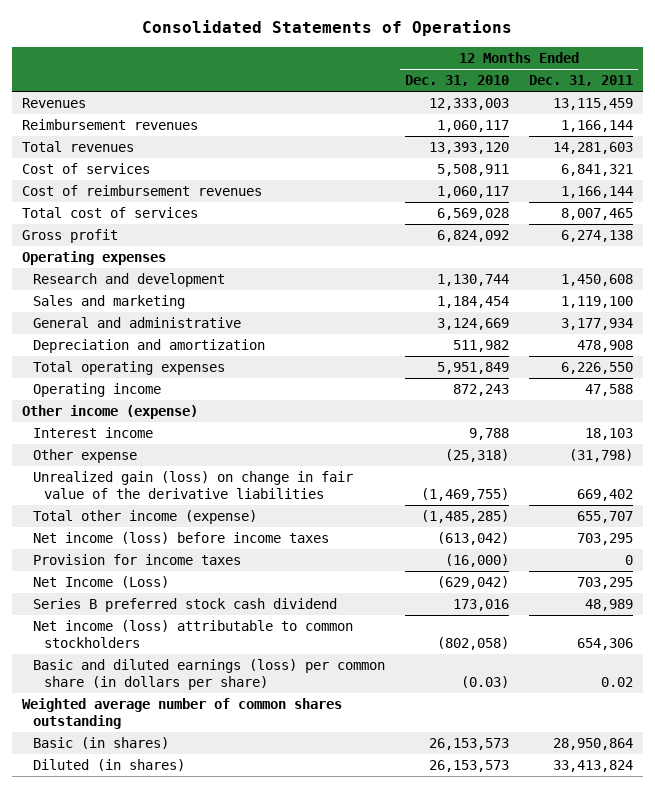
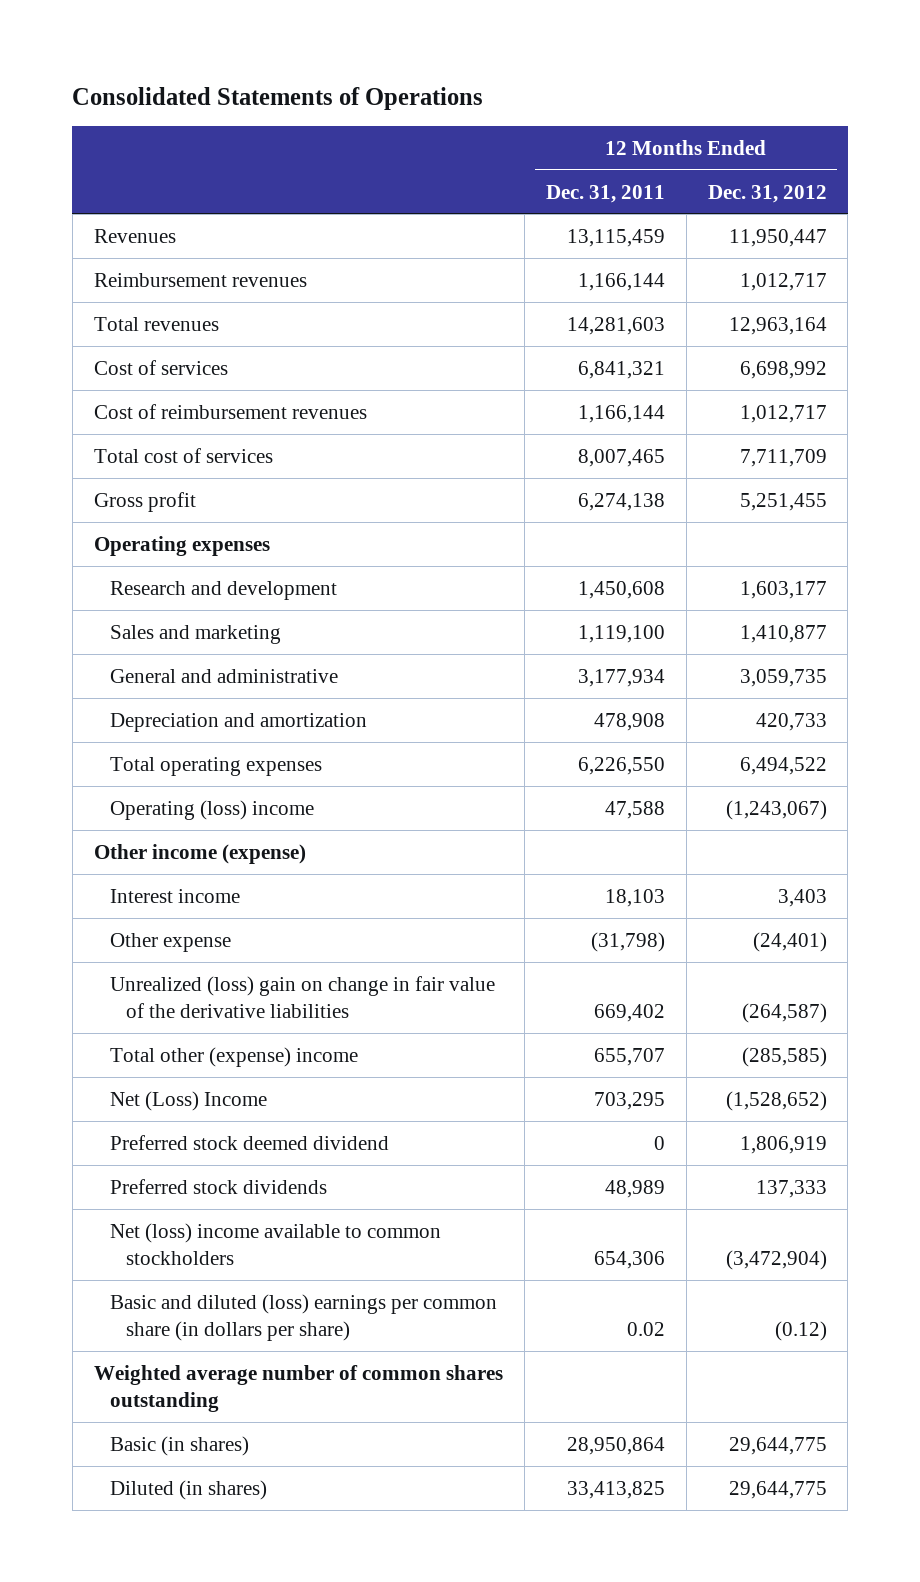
[405,75,510,87] Dec. 31, 2010 -> none
none -> [707,184,827,203] Dec. 31, 2012
[33,383,162,398] Operating income -> [109,799,314,820] Operating (loss) income
[33,532,330,545] Net income (loss) before income taxes -> none
[33,554,242,566] Provision for income taxes -> none
[33,471,354,499] Unrealized gain (loss) on change in fair value of the derivative liabilities -> [109,975,495,1018] Unrealized (loss) gain on change in fair value of the derivative liabilities
[33,510,258,525] Total other income (expense) -> [109,1046,358,1067] Total other (expense) income
[33,576,170,589] Net Income (Loss) -> [109,1090,267,1111] Net (Loss) Income
none -> [109,1134,389,1150] Preferred stock deemed dividend
[33,598,338,613] Series B preferred stock cash dividend -> [109,1178,327,1194] Preferred stock dividends
[33,620,354,648] Net income (loss) attributable to common stockholders -> [109,1222,441,1265] Net (loss) income available to common stockholders
[33,659,386,690] Basic and diluted earnings (loss) per common share (in dollars per share) -> [109,1293,497,1341] Basic and diluted (loss) earnings per common share (in dollars per share)
[553,760,634,773] 33,413,824 -> [566,1480,665,1499] 33,413,825

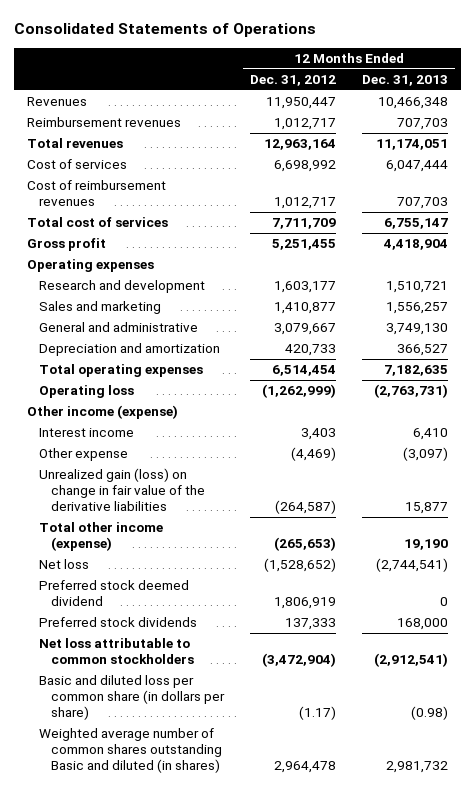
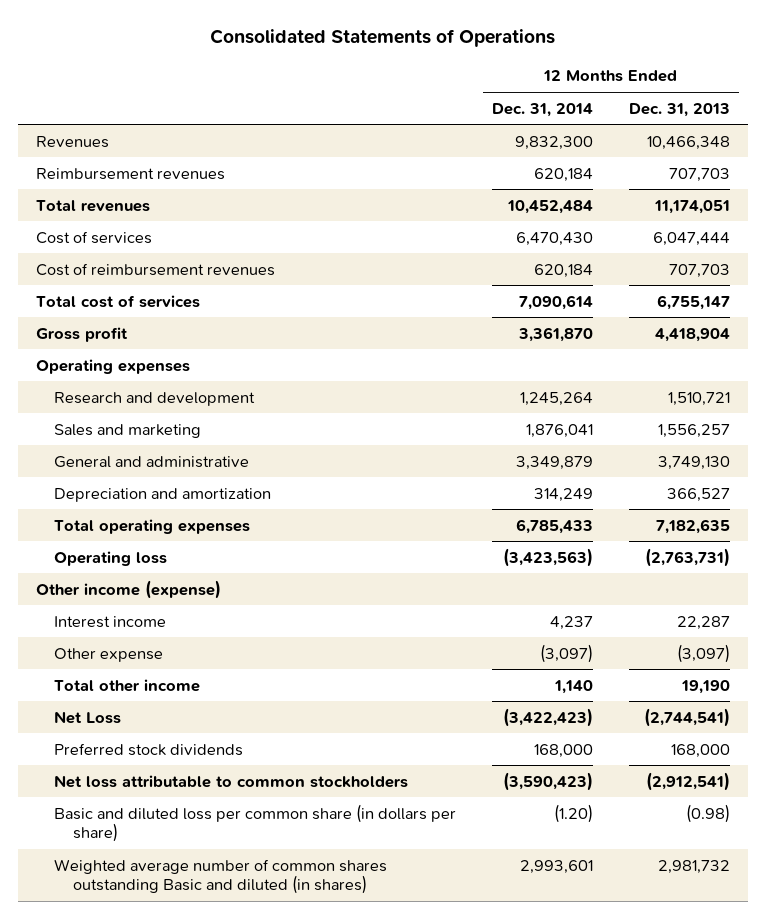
[249,74,336,86] Dec. 31, 2012 -> none
none -> [492,102,594,117] Dec. 31, 2014
[413,428,449,441] 6,410 -> [676,615,730,630] 22,287
[38,468,205,512] Unrealized gain (loss) on change in fair value of the derivative liabilities -> none
[38,580,189,607] Preferred stock deemed dividend -> none
[38,522,163,552] Total other income (expense) -> [54,678,201,692] Total other income
[38,559,89,570] Net loss -> [54,710,122,724] Net Loss

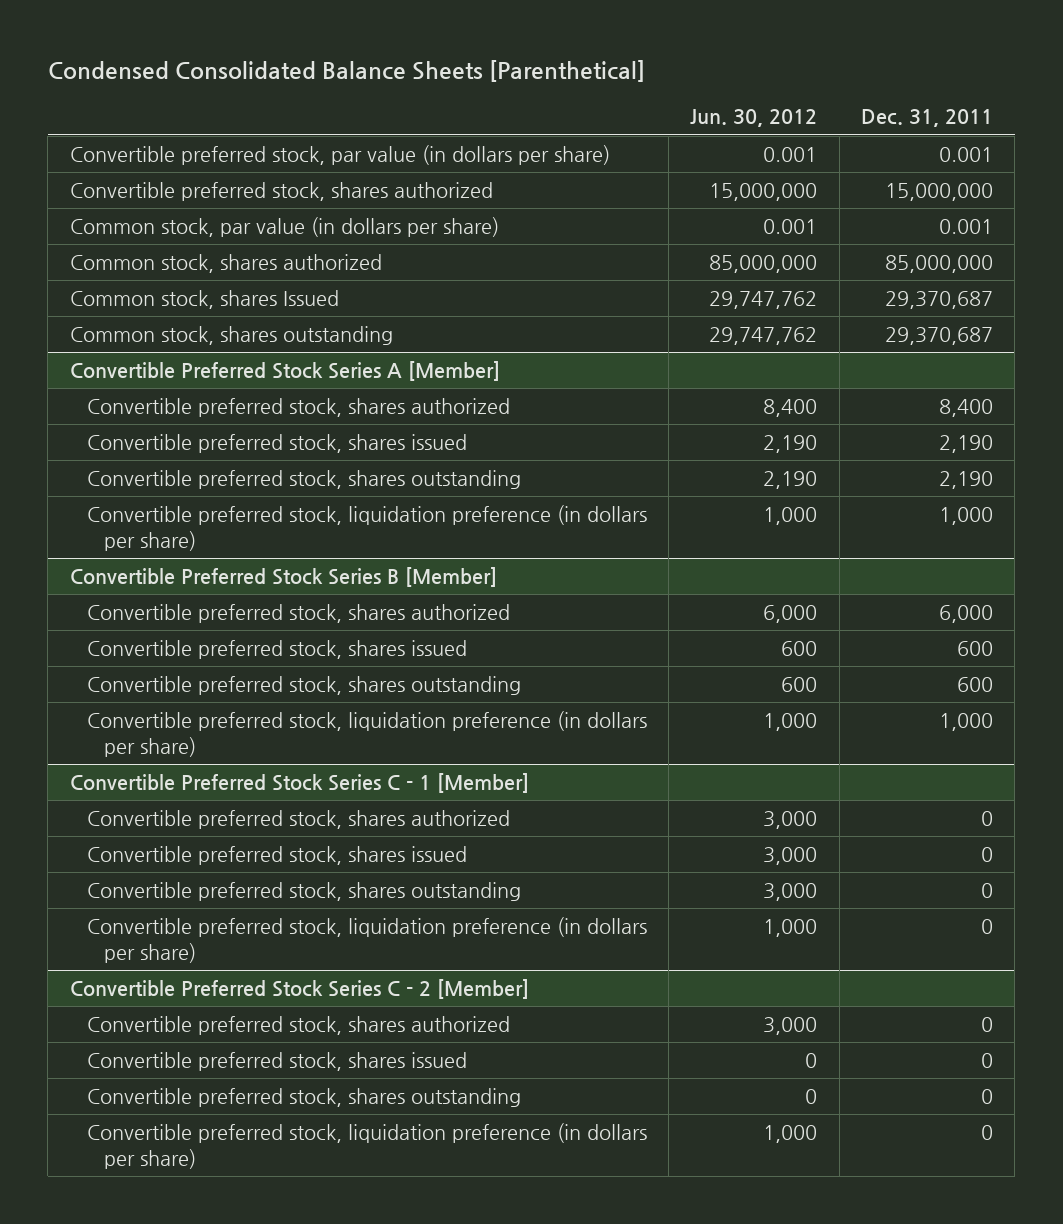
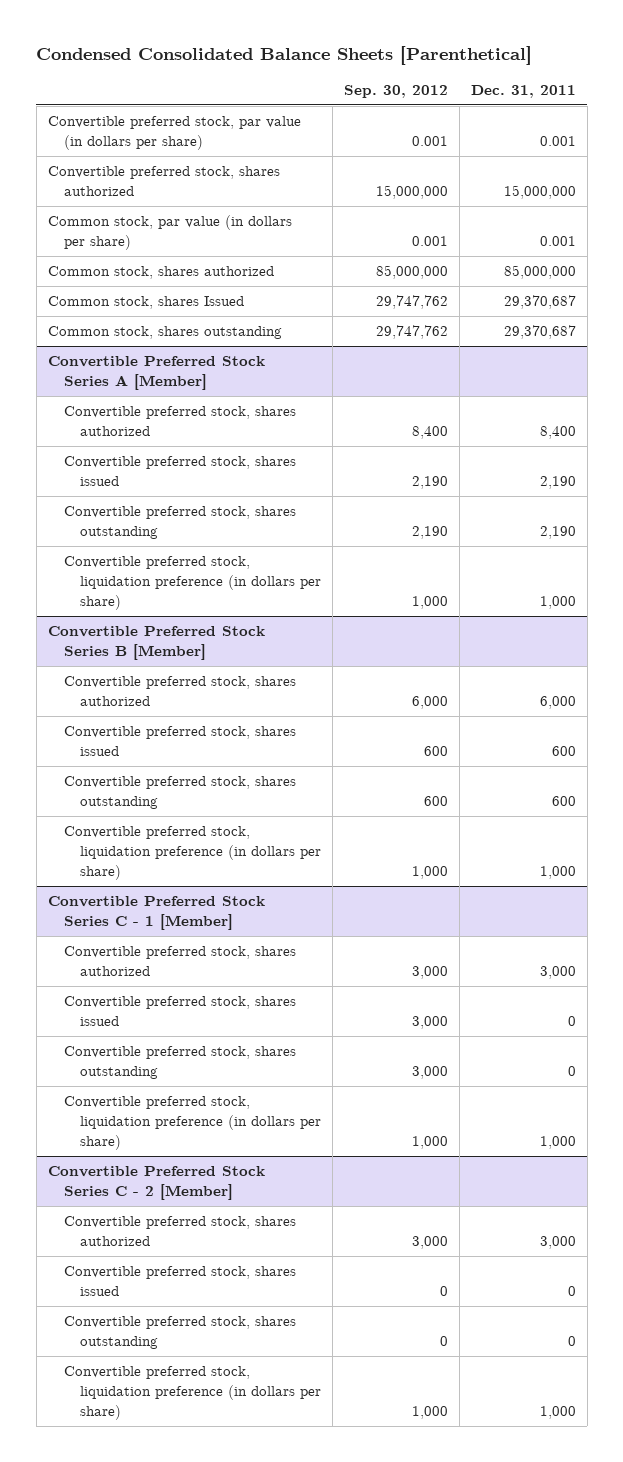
[690,109,818,128] Jun. 30, 2012 -> none
none -> [343,85,448,99] Sep. 30, 2012
[980,811,993,827] 0 -> [539,966,576,980] 3,000
[980,919,993,935] 0 -> [539,1135,576,1149] 1,000
[980,1017,993,1033] 0 -> [539,1236,576,1250] 3,000
[980,1125,993,1141] 0 -> [539,1405,576,1419] 1,000

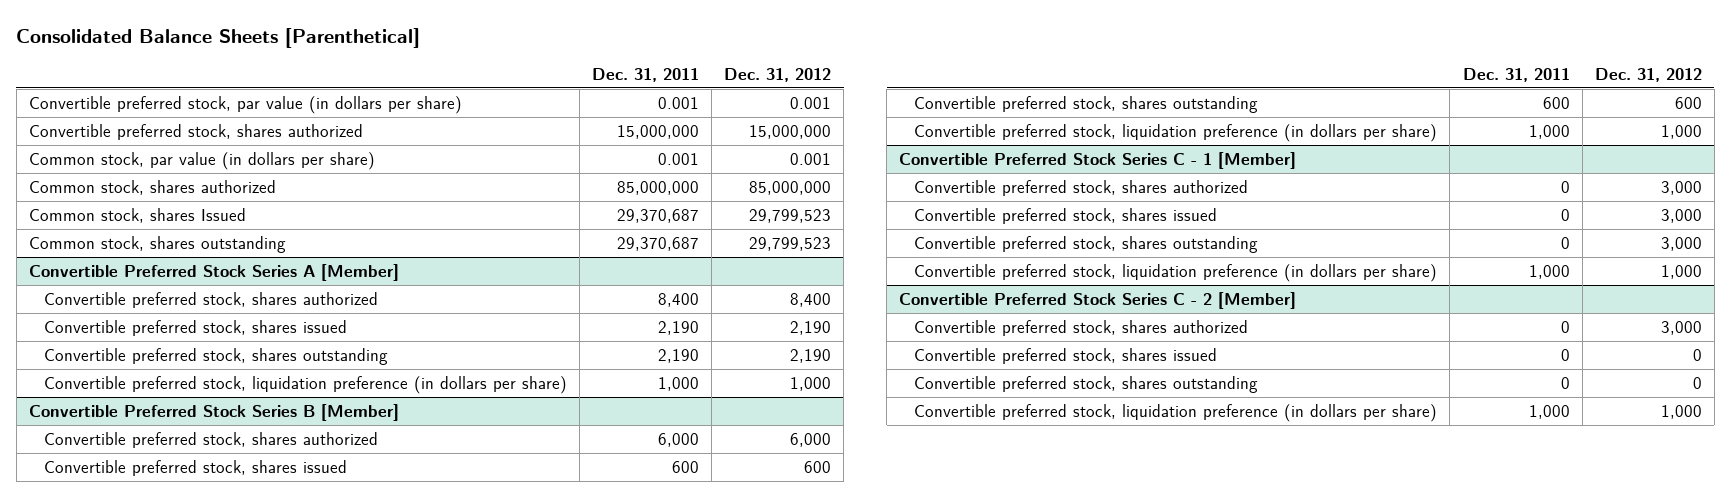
[36,45,533,65] Condensed Consolidated Balance Sheets [Parenthetical] -> [16,27,421,48] Consolidated Balance Sheets [Parenthetical]
[343,85,448,99] Sep. 30, 2012 -> none
none -> [724,68,832,83] Dec. 31, 2012
[539,966,576,980] 3,000 -> [1560,180,1570,193] 0
[539,1236,576,1250] 3,000 -> [1560,320,1570,333] 0

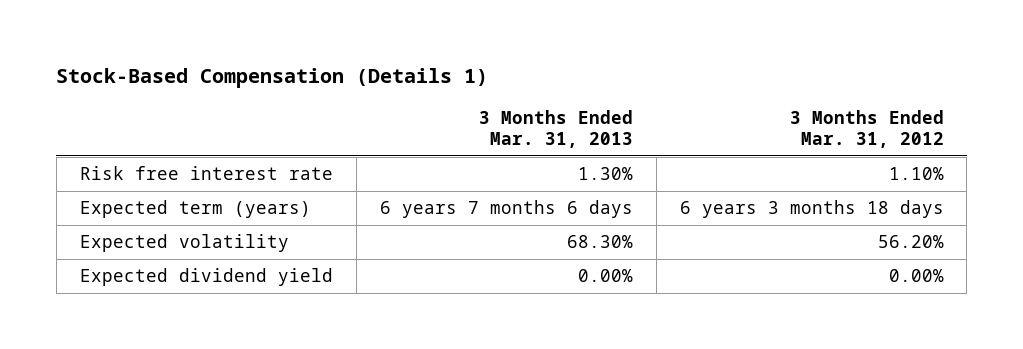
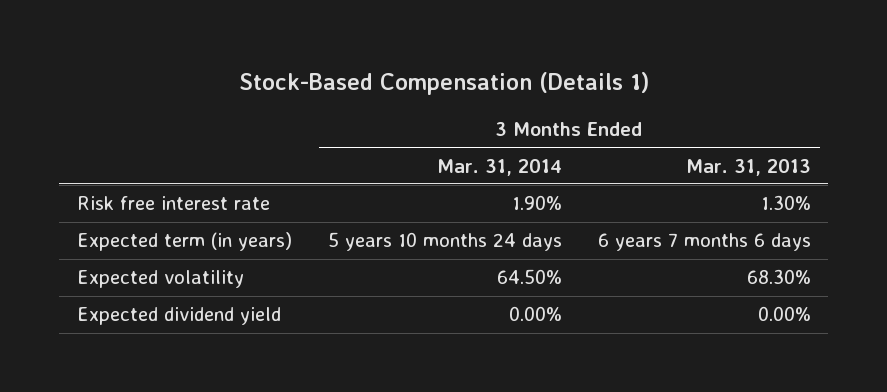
[789,109,944,148] 3 Months Ended Mar. 31, 2012 -> none
none -> [436,158,562,176] Mar. 31, 2014
[79,200,311,219] Expected term (years) -> [76,232,292,252] Expected term (in years)

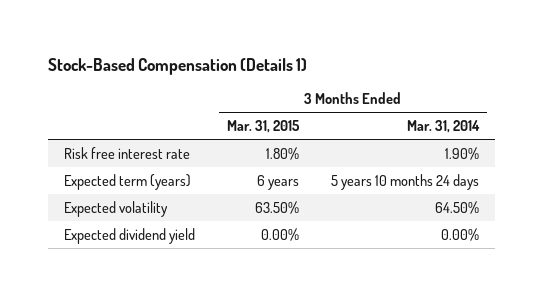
[685,158,811,176] Mar. 31, 2013 -> none
none -> [226,120,300,134] Mar. 31, 2015
[76,232,292,252] Expected term (in years) -> [63,173,191,190] Expected term (years)

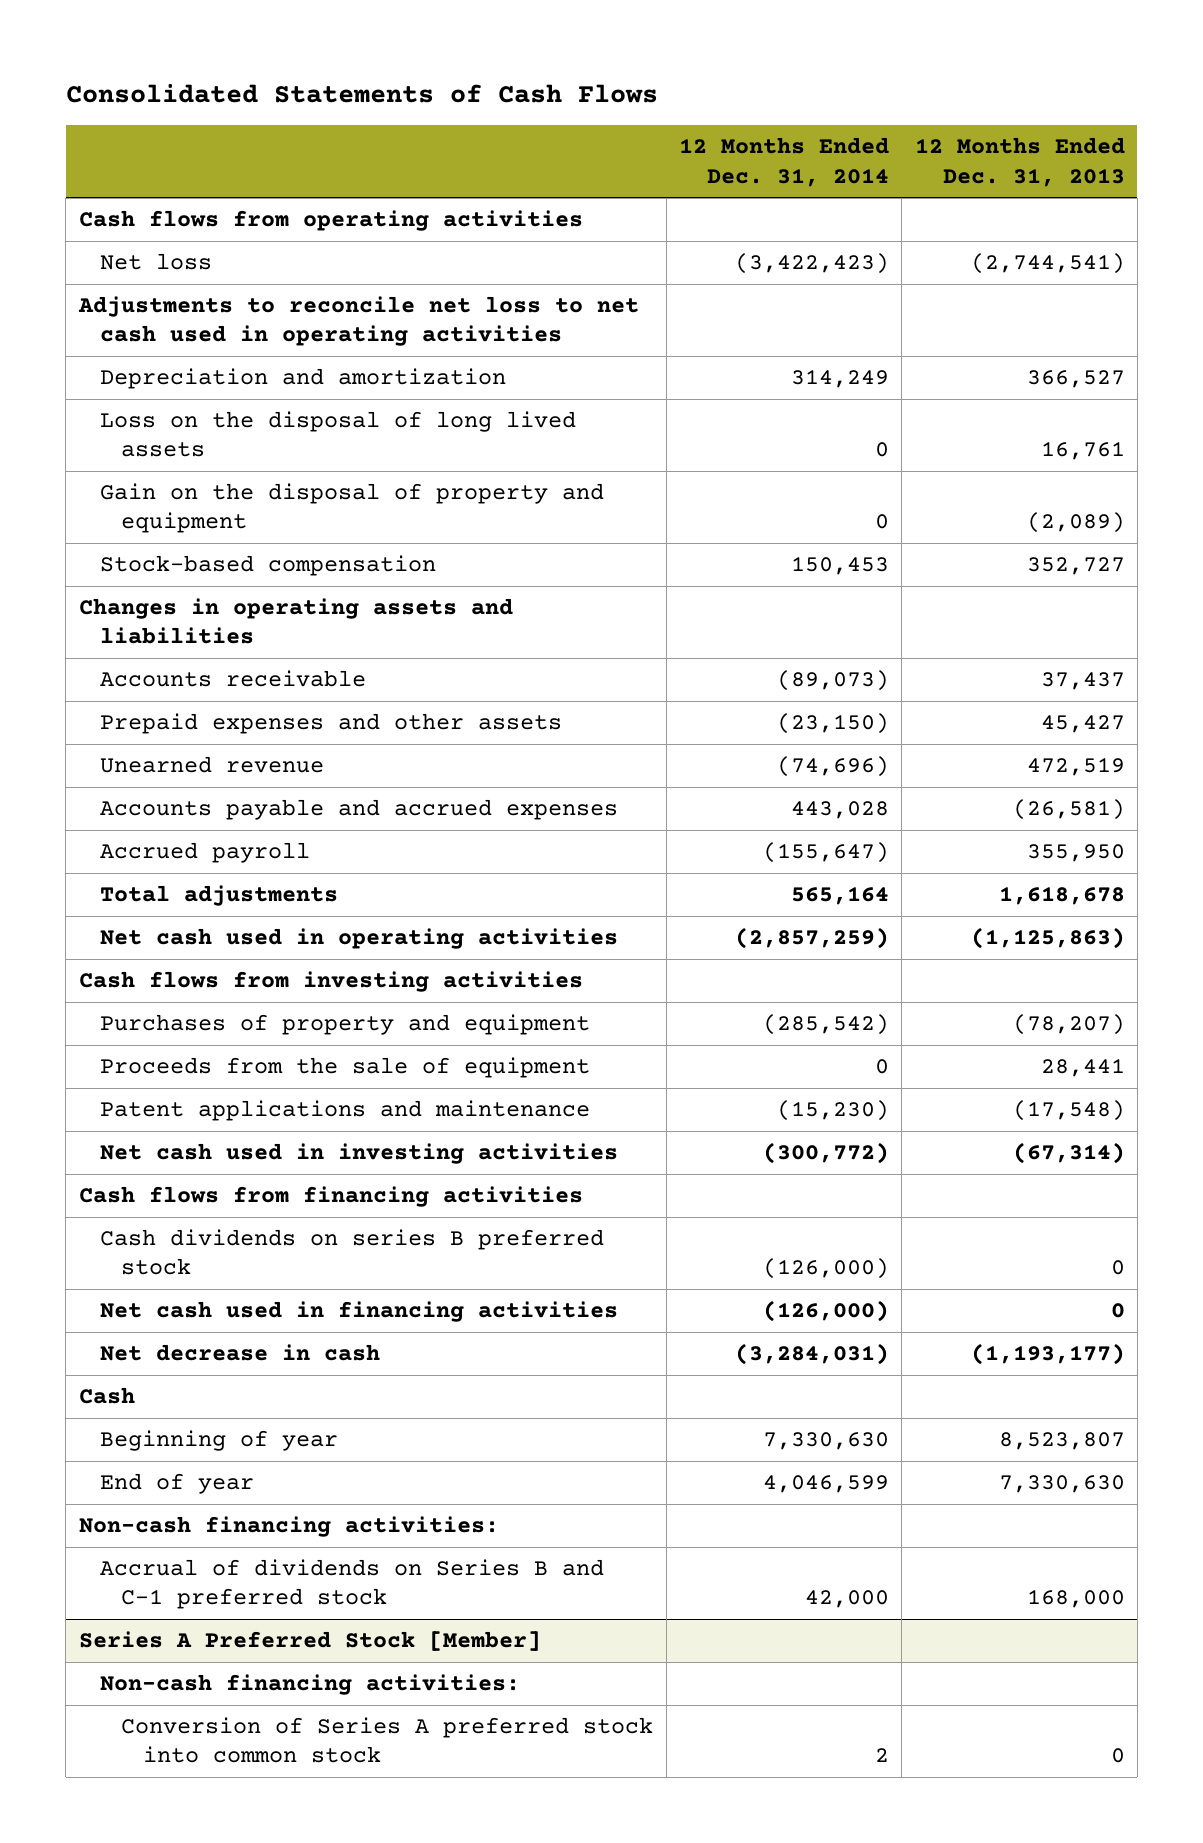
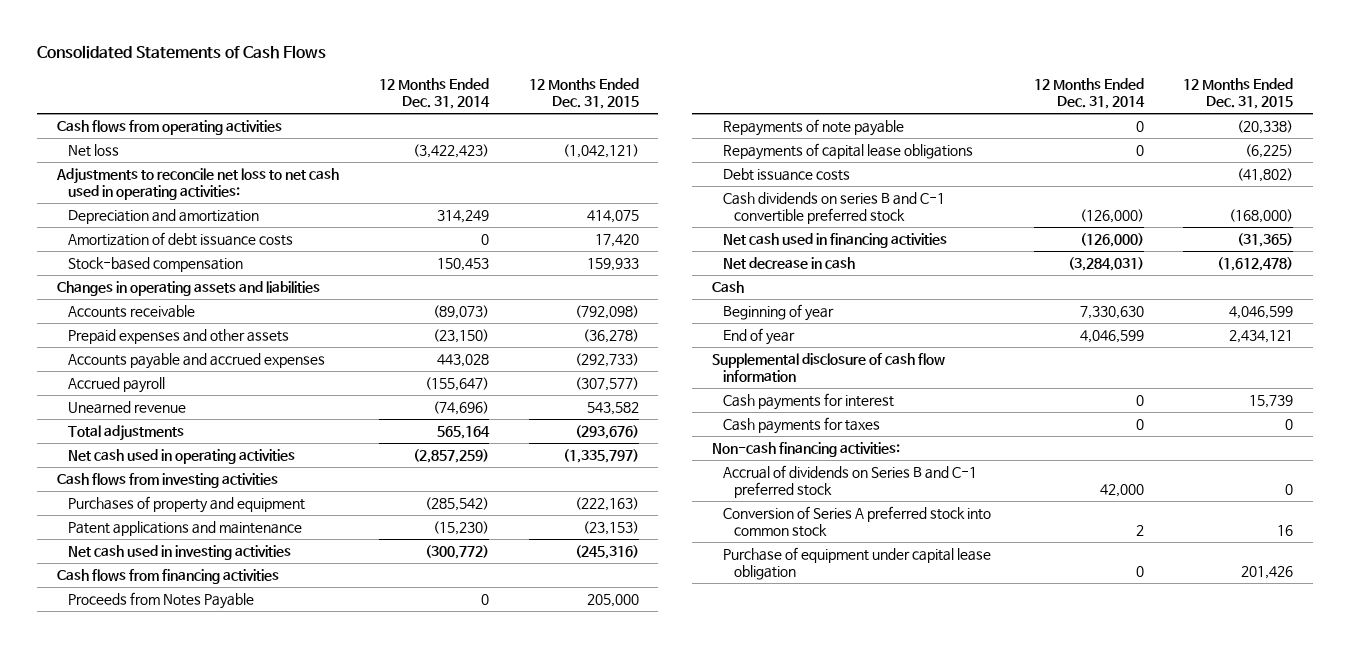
[914,137,1125,187] 12 Months Ended Dec. 31, 2013 -> none
none -> [528,77,639,110] 12 Months Ended Dec. 31, 2015
[77,296,639,347] Adjustments to reconcile net loss to net cash used in operating activities -> [56,167,340,201] Adjustments to reconcile net loss to net cash used in operating activities:
[99,411,576,458] Loss on the disposal of long lived assets -> none
[99,483,604,534] Gain on the disposal of property and equipment -> none
none -> [68,231,294,246] Amortization of debt issuance costs
[99,756,324,774] Unearned revenue -> [68,400,187,414] Unearned revenue
[99,1057,590,1079] Proceeds from the sale of equipment -> none
none -> [68,591,255,609] Proceeds from Notes Payable
none -> [723,118,905,136] Repayments of note payable
none -> [723,142,974,160] Repayments of capital lease obligations
none -> [723,167,851,181] Debt issuance costs
[99,1229,604,1276] Cash dividends on series B preferred stock -> [723,191,946,225] Cash dividends on series B and C-1 convertible preferred stock
none -> [711,352,945,383] Supplemental disclosure of cash flow information
none -> [723,392,895,410] Cash payments for interest
none -> [723,416,881,434] Cash payments for taxes
[78,1631,541,1652] Series A Preferred Stock [Member] -> none
[99,1674,520,1696] Non-cash financing activities: -> none
none -> [723,546,992,581] Purchase of equipment under capital lease obligation

